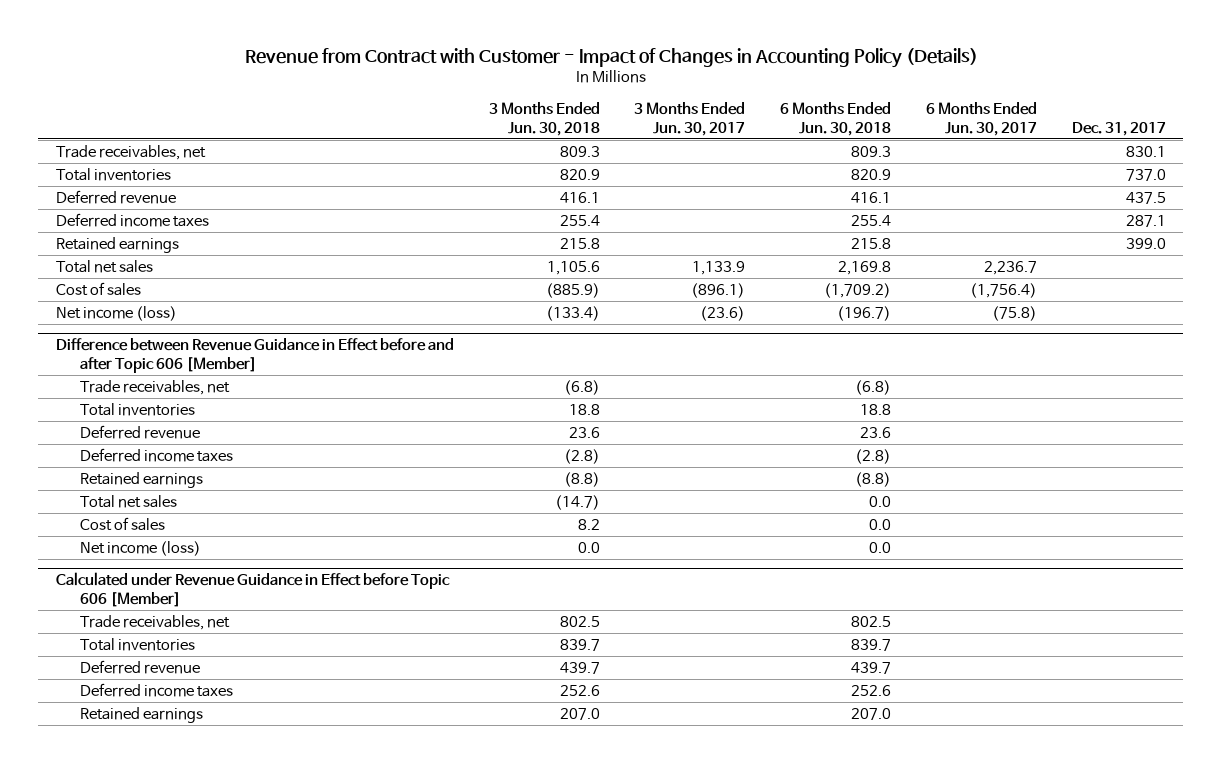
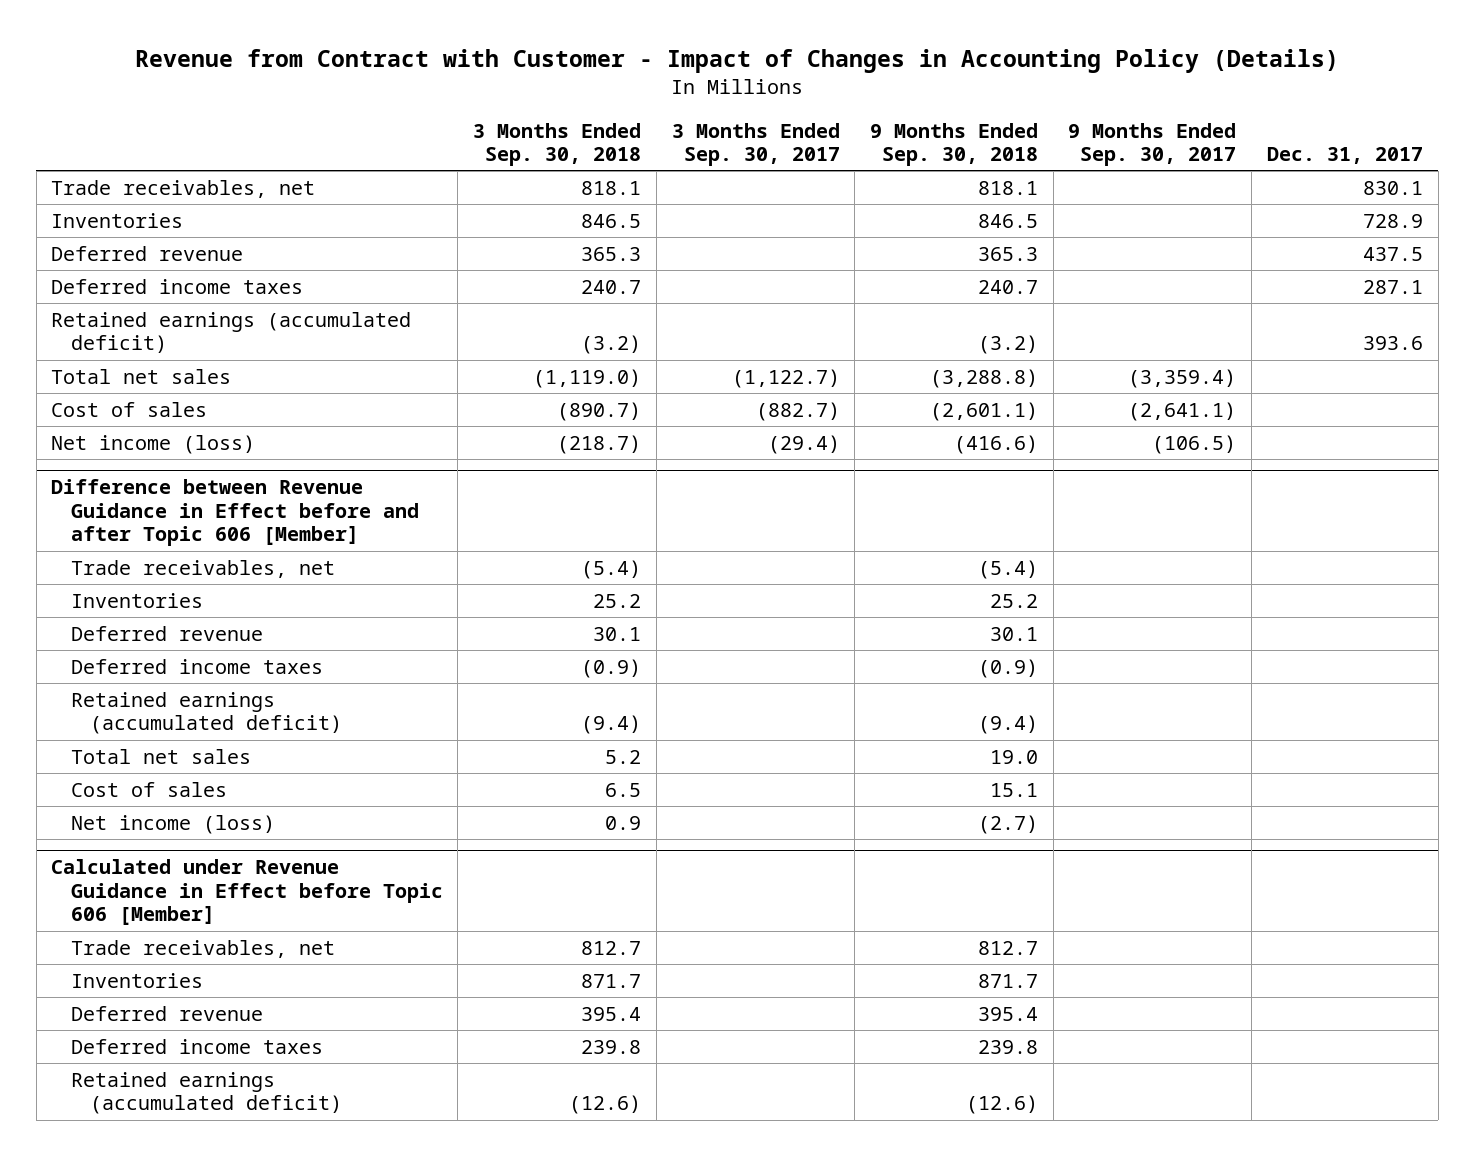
[488,102,600,136] 3 Months Ended Jun. 30, 2018 -> none
[634,102,746,136] 3 Months Ended Jun. 30, 2017 -> none
[780,102,892,136] 6 Months Ended Jun. 30, 2018 -> none
[926,102,1038,136] 6 Months Ended Jun. 30, 2017 -> none
none -> [473,122,642,167] 3 Months Ended Sep. 30, 2018
none -> [671,122,840,167] 3 Months Ended Sep. 30, 2017
none -> [870,122,1039,167] 9 Months Ended Sep. 30, 2018
none -> [1068,122,1237,167] 9 Months Ended Sep. 30, 2017
[55,167,171,181] Total inventories -> [51,212,184,228] Inventories
[1125,168,1166,181] 737.0 -> [1362,213,1423,228] 728.9
[55,236,179,253] Retained earnings -> [51,311,412,354] Retained earnings (accumulated deficit)
[1125,237,1166,249] 399.0 -> [1362,336,1423,351] 393.6
[79,402,195,416] Total inventories -> [70,592,203,608] Inventories
[79,471,203,488] Retained earnings -> [70,691,343,735] Retained earnings (accumulated deficit)
[79,637,195,651] Total inventories -> [70,972,203,988] Inventories
[79,706,203,723] Retained earnings -> [70,1071,343,1115] Retained earnings (accumulated deficit)

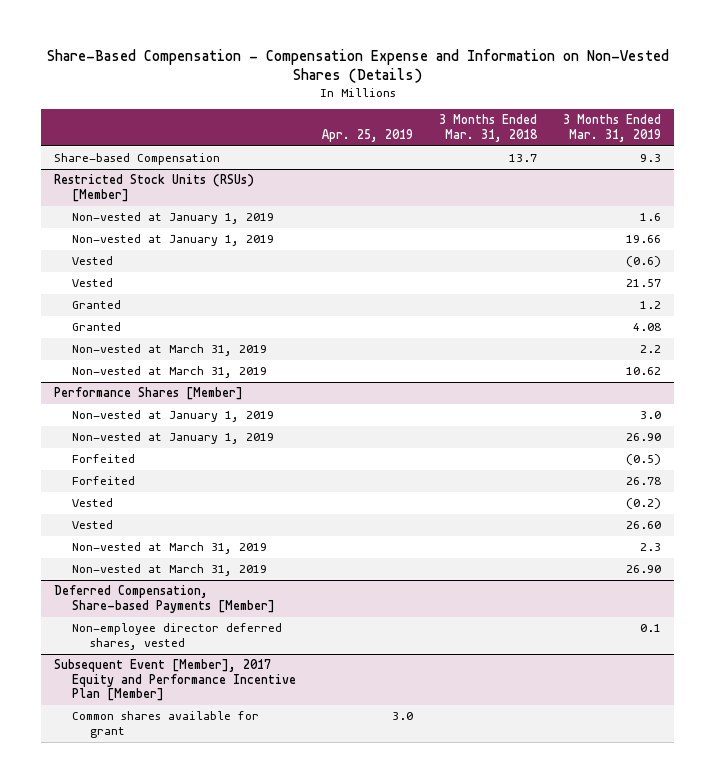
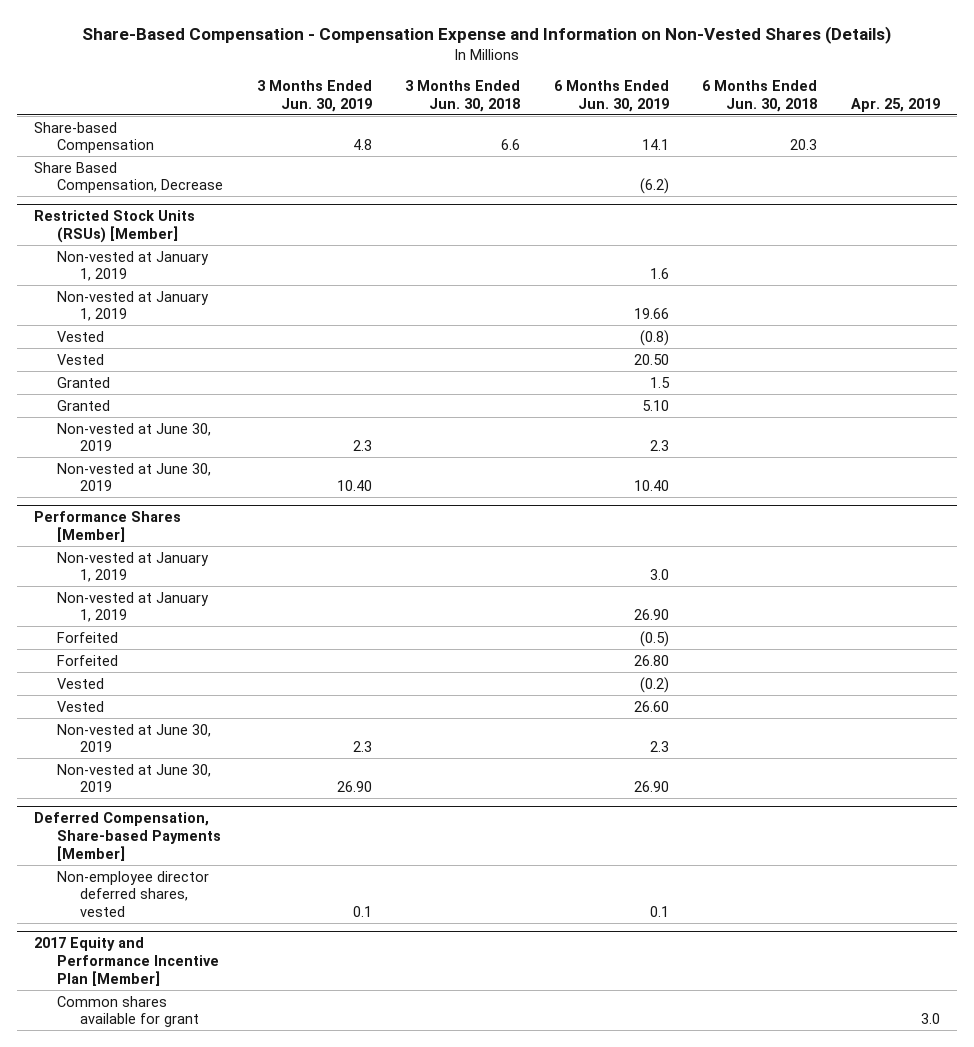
[439,114,539,142] 3 Months Ended Mar. 31, 2018 -> none
[563,114,662,142] 3 Months Ended Mar. 31, 2019 -> none
none -> [256,79,372,112] 3 Months Ended Jun. 30, 2019
none -> [405,79,521,112] 3 Months Ended Jun. 30, 2018
none -> [553,79,669,112] 6 Months Ended Jun. 30, 2019
none -> [702,79,818,112] 6 Months Ended Jun. 30, 2018
none -> [34,161,224,194] Share Based Compensation, Decrease
[72,344,268,357] Non-vested at March 31, 2019 -> [57,422,212,452] Non-vested at June 30, 2019
[72,366,268,379] Non-vested at March 31, 2019 -> [57,462,212,492] Non-vested at June 30, 2019
[72,542,268,555] Non-vested at March 31, 2019 -> [57,723,212,753] Non-vested at June 30, 2019
[72,564,268,577] Non-vested at March 31, 2019 -> [57,763,212,793] Non-vested at June 30, 2019
[54,659,297,702] Subsequent Event [Member], 2017 Equity and Performance Incentive Plan [Member] -> [34,937,220,987] 2017 Equity and Performance Incentive Plan [Member]

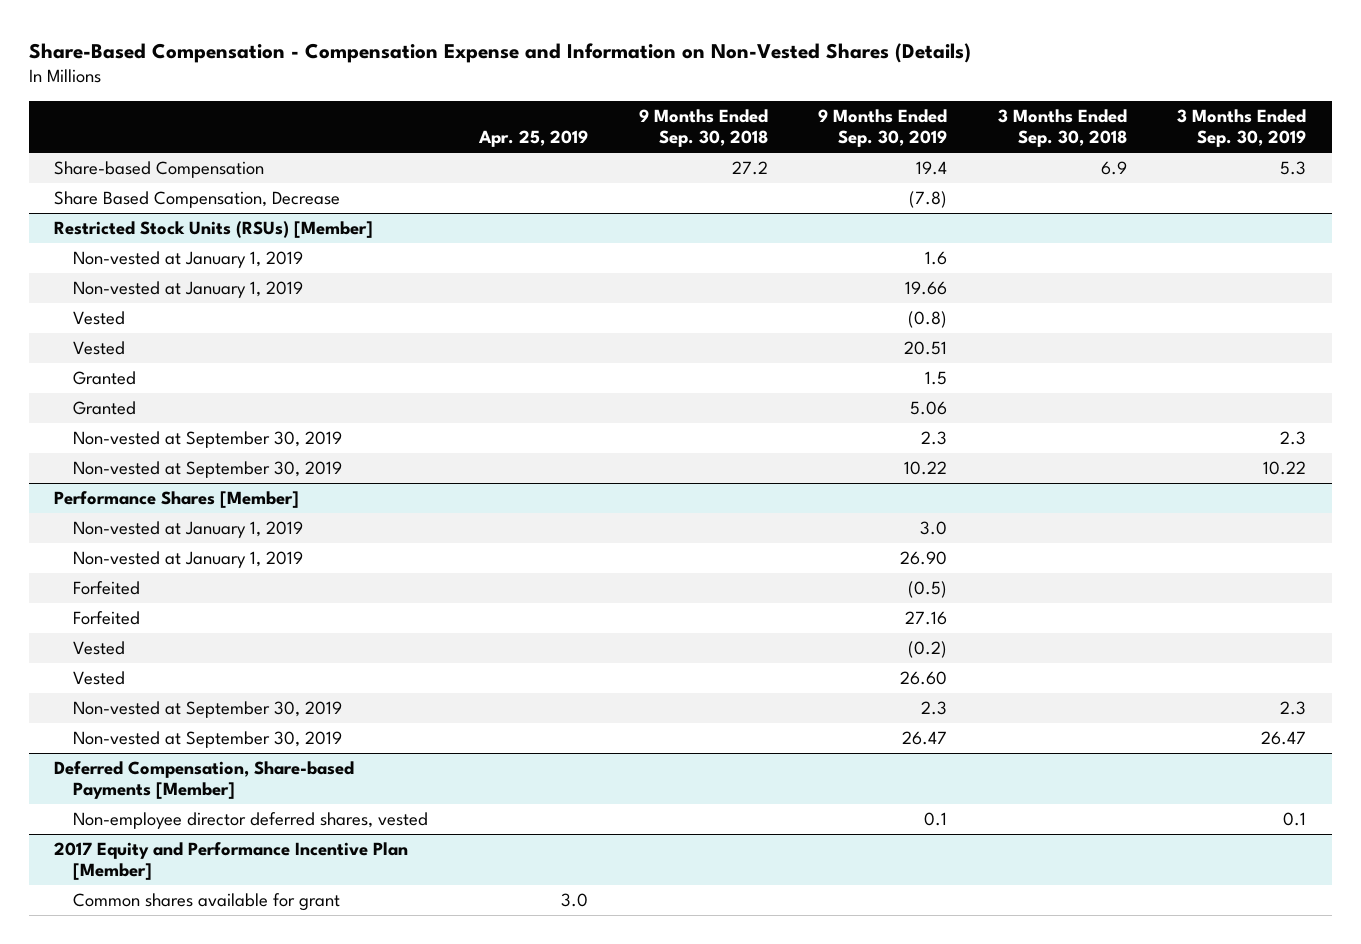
[256,79,372,112] 3 Months Ended Jun. 30, 2019 -> none
[405,79,521,112] 3 Months Ended Jun. 30, 2018 -> none
[553,79,669,112] 6 Months Ended Jun. 30, 2019 -> none
[702,79,818,112] 6 Months Ended Jun. 30, 2018 -> none
none -> [638,108,768,148] 9 Months Ended Sep. 30, 2018
none -> [818,108,948,148] 9 Months Ended Sep. 30, 2019
none -> [997,108,1127,148] 3 Months Ended Sep. 30, 2018
none -> [1177,108,1307,148] 3 Months Ended Sep. 30, 2019
[57,422,212,452] Non-vested at June 30, 2019 -> [73,430,343,448] Non-vested at September 30, 2019
[57,462,212,492] Non-vested at June 30, 2019 -> [73,460,343,478] Non-vested at September 30, 2019
[57,723,212,753] Non-vested at June 30, 2019 -> [73,700,343,718] Non-vested at September 30, 2019
[57,763,212,793] Non-vested at June 30, 2019 -> [73,730,343,748] Non-vested at September 30, 2019

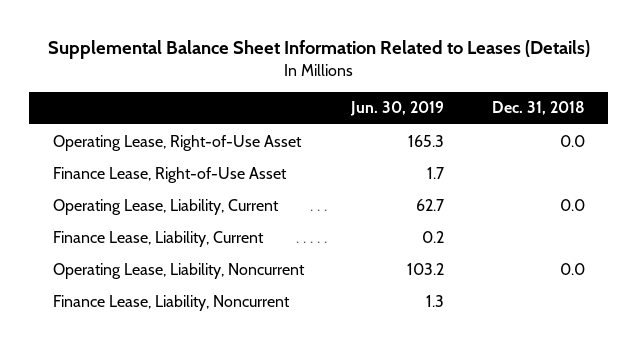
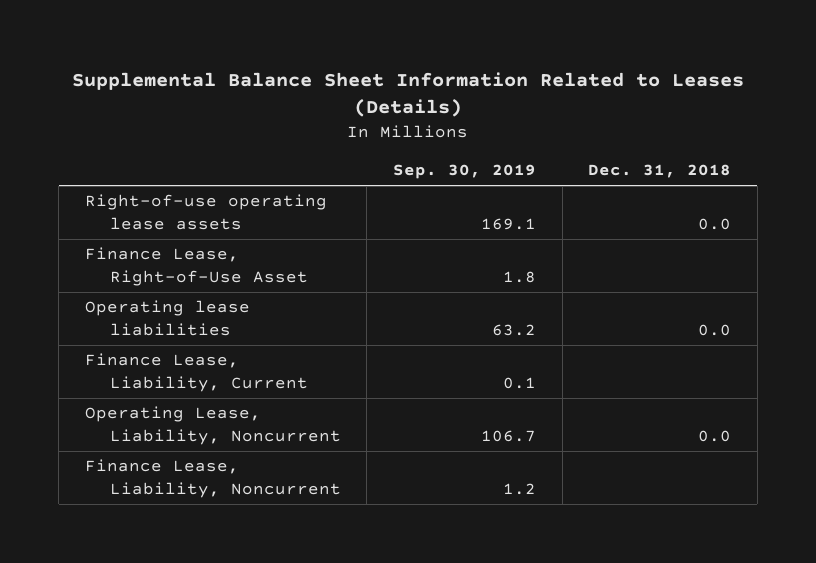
[350,101,445,117] Jun. 30, 2019 -> none
none -> [392,164,536,180] Sep. 30, 2019
[52,134,302,151] Operating Lease, Right-of-Use Asset -> [84,194,327,230] Right-of-use operating lease assets
[52,198,279,215] Operating Lease, Liability, Current -> [84,300,250,336] Operating lease liabilities

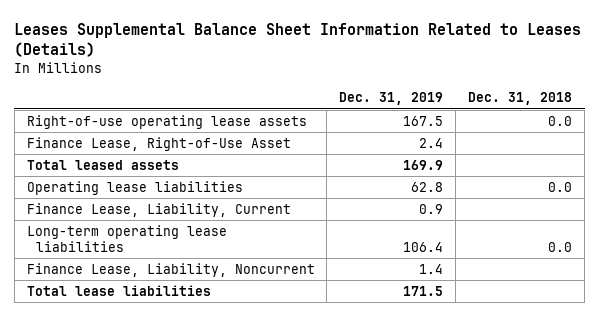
[71,72,744,118] Supplemental Balance Sheet Information Related to Leases (Details) -> [14,22,582,58] Leases Supplemental Balance Sheet Information Related to Leases (Details)
[392,164,536,180] Sep. 30, 2019 -> none
none -> [339,92,444,106] Dec. 31, 2019
none -> [26,159,179,170] Total leased assets
[84,406,341,445] Operating Lease, Liability, Noncurrent -> [26,224,227,252] Long-term operating lease liabilities
none -> [26,284,211,296] Total lease liabilities

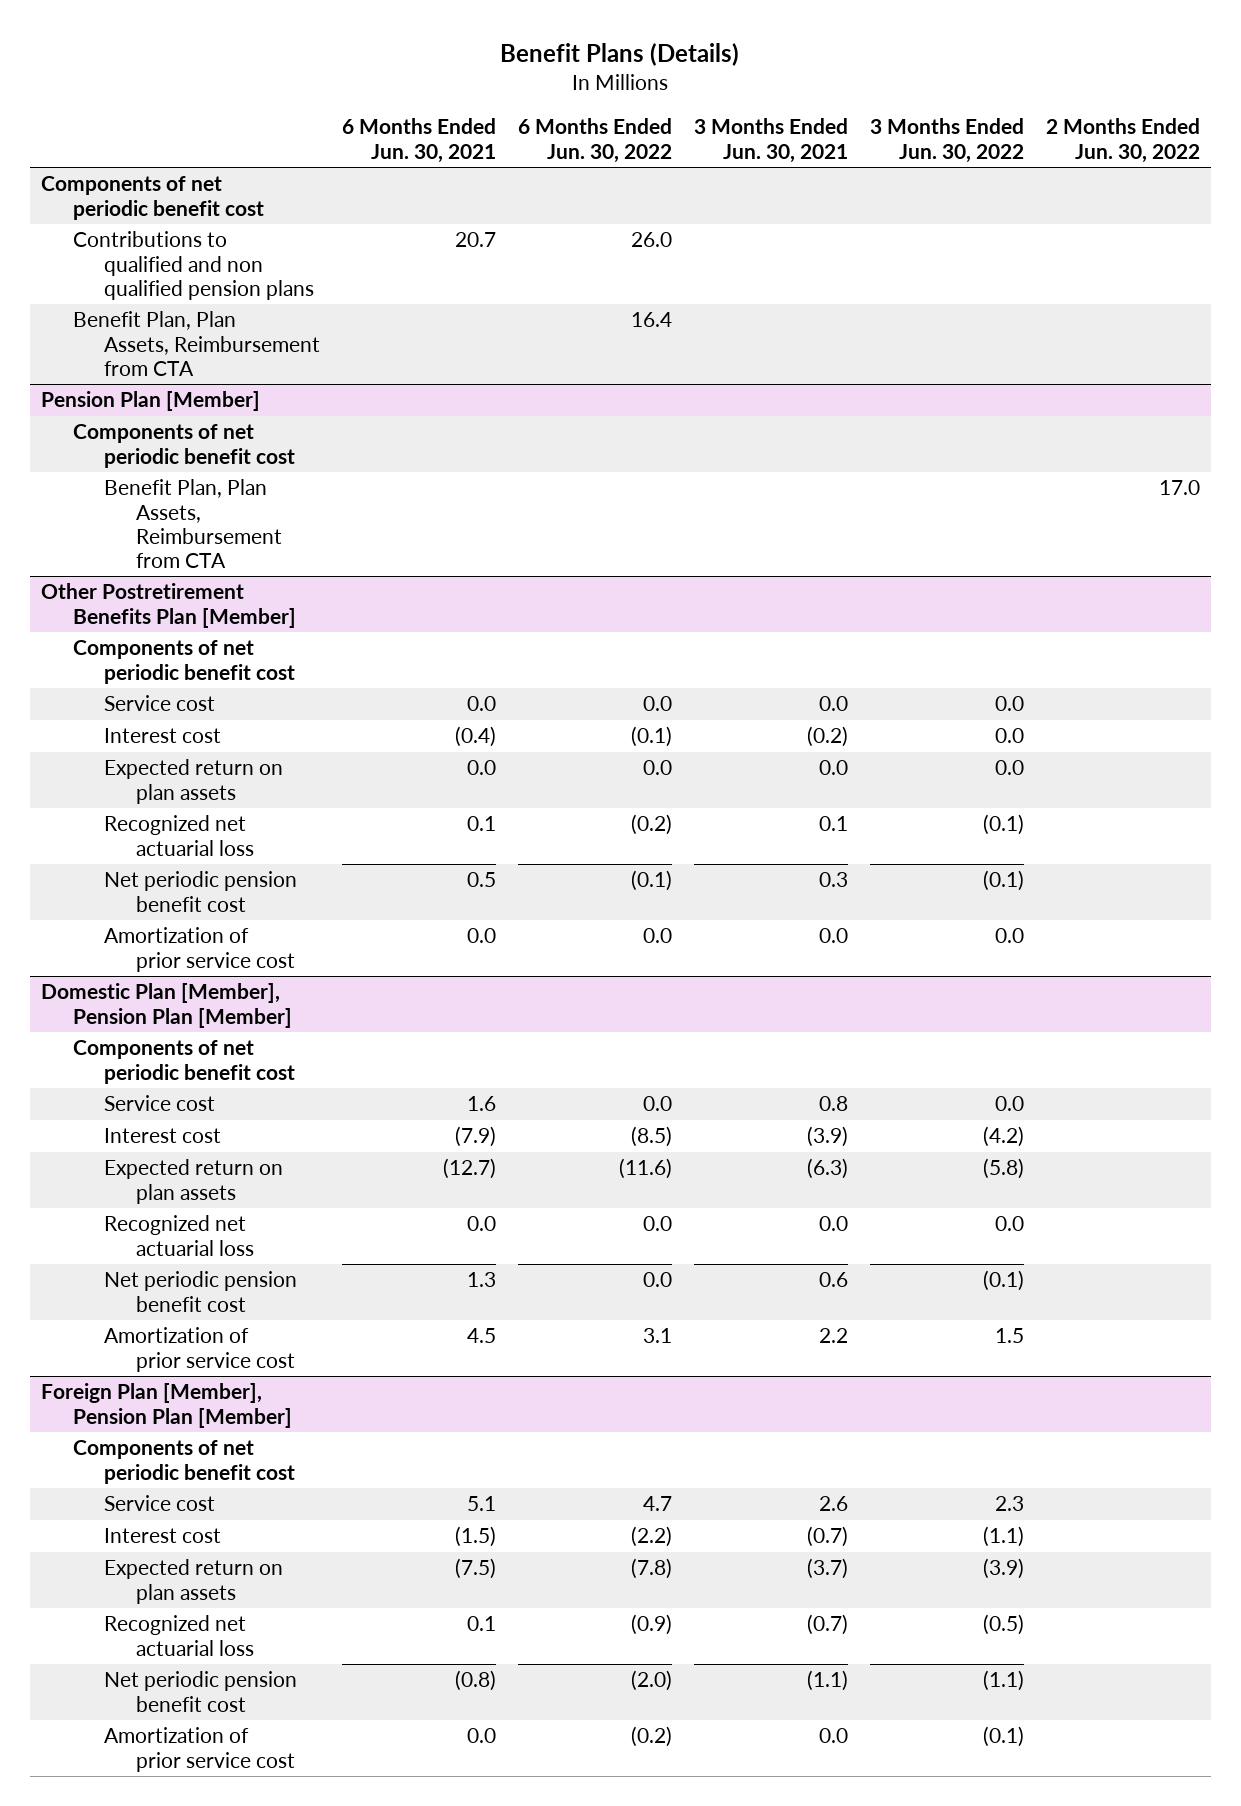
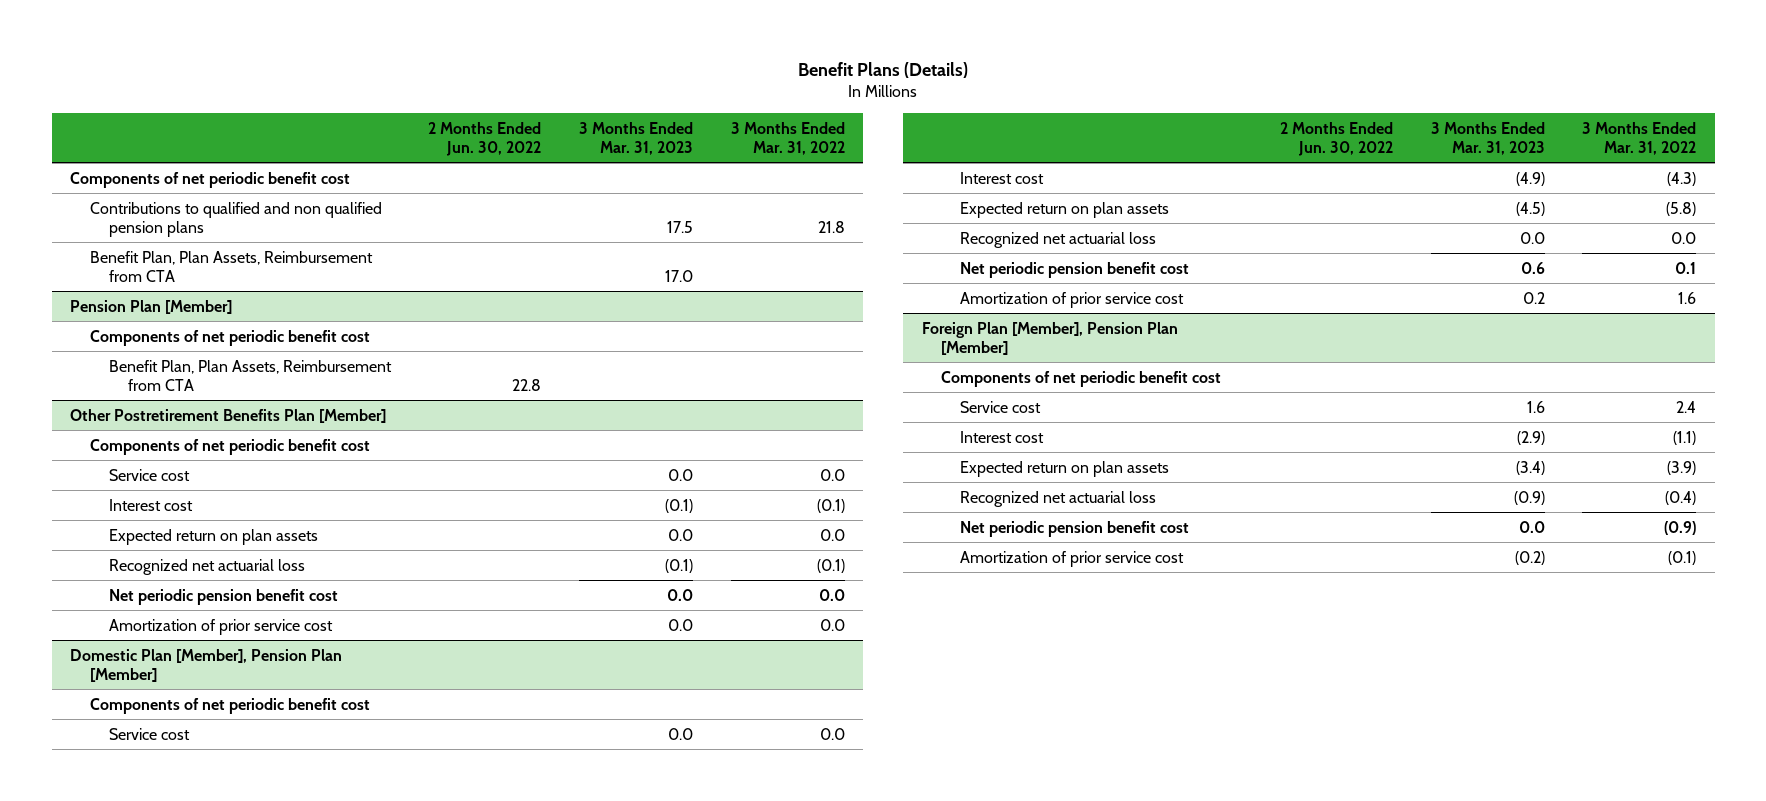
[342,118,497,163] 6 Months Ended Jun. 30, 2021 -> none
[518,118,673,163] 6 Months Ended Jun. 30, 2022 -> none
[694,118,849,163] 3 Months Ended Jun. 30, 2021 -> none
[869,118,1024,163] 3 Months Ended Jun. 30, 2022 -> none
none -> [579,121,694,155] 3 Months Ended Mar. 31, 2023
none -> [730,121,845,155] 3 Months Ended Mar. 31, 2022
[1158,480,1200,496] 17.0 -> [512,378,542,391] 22.8

